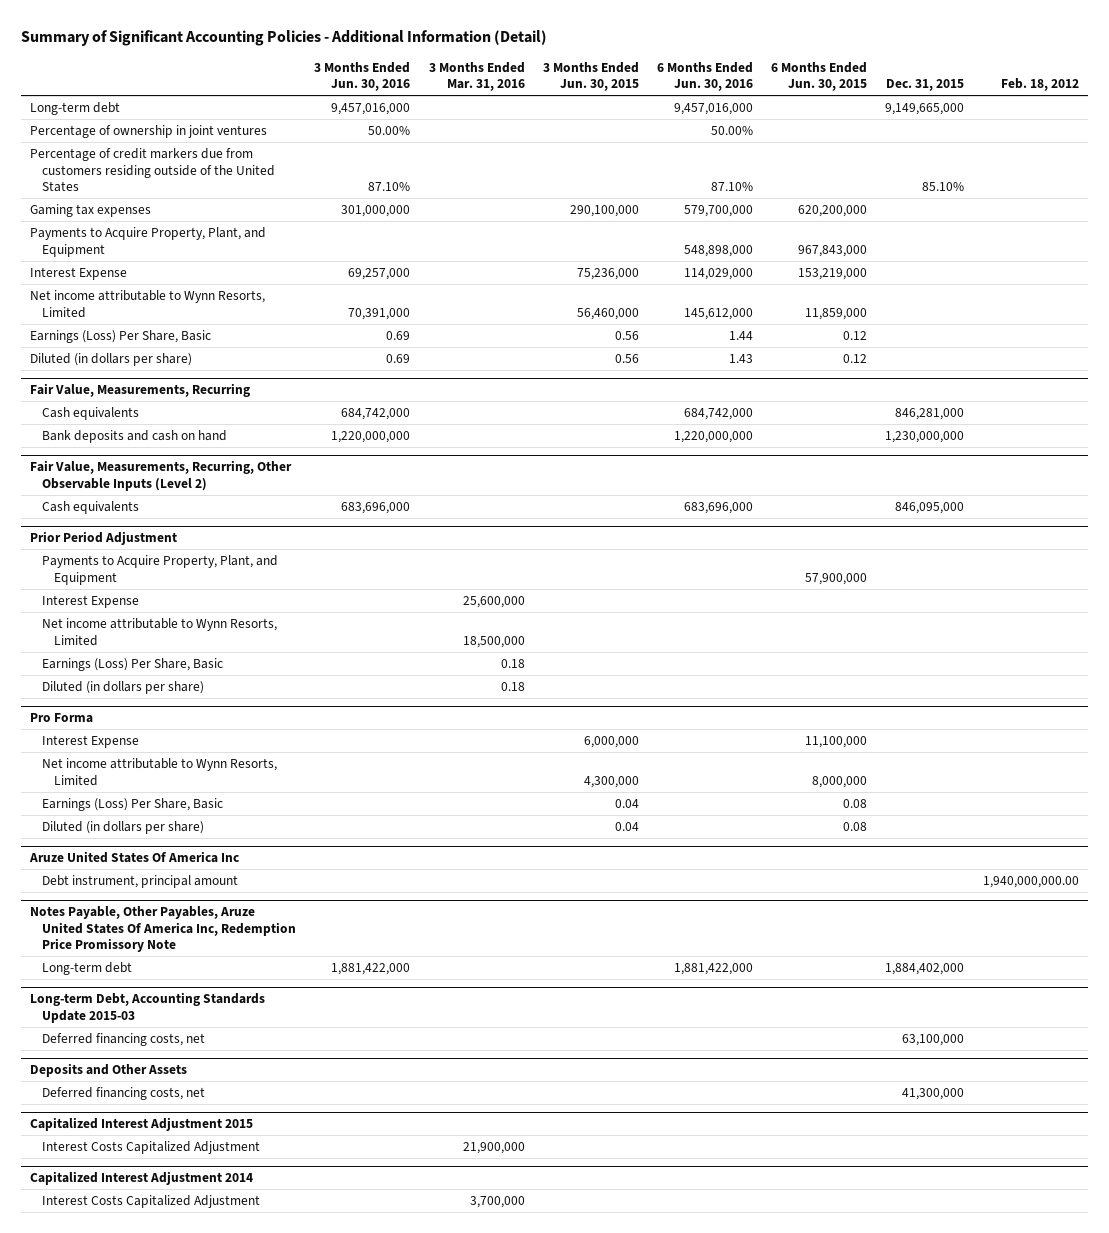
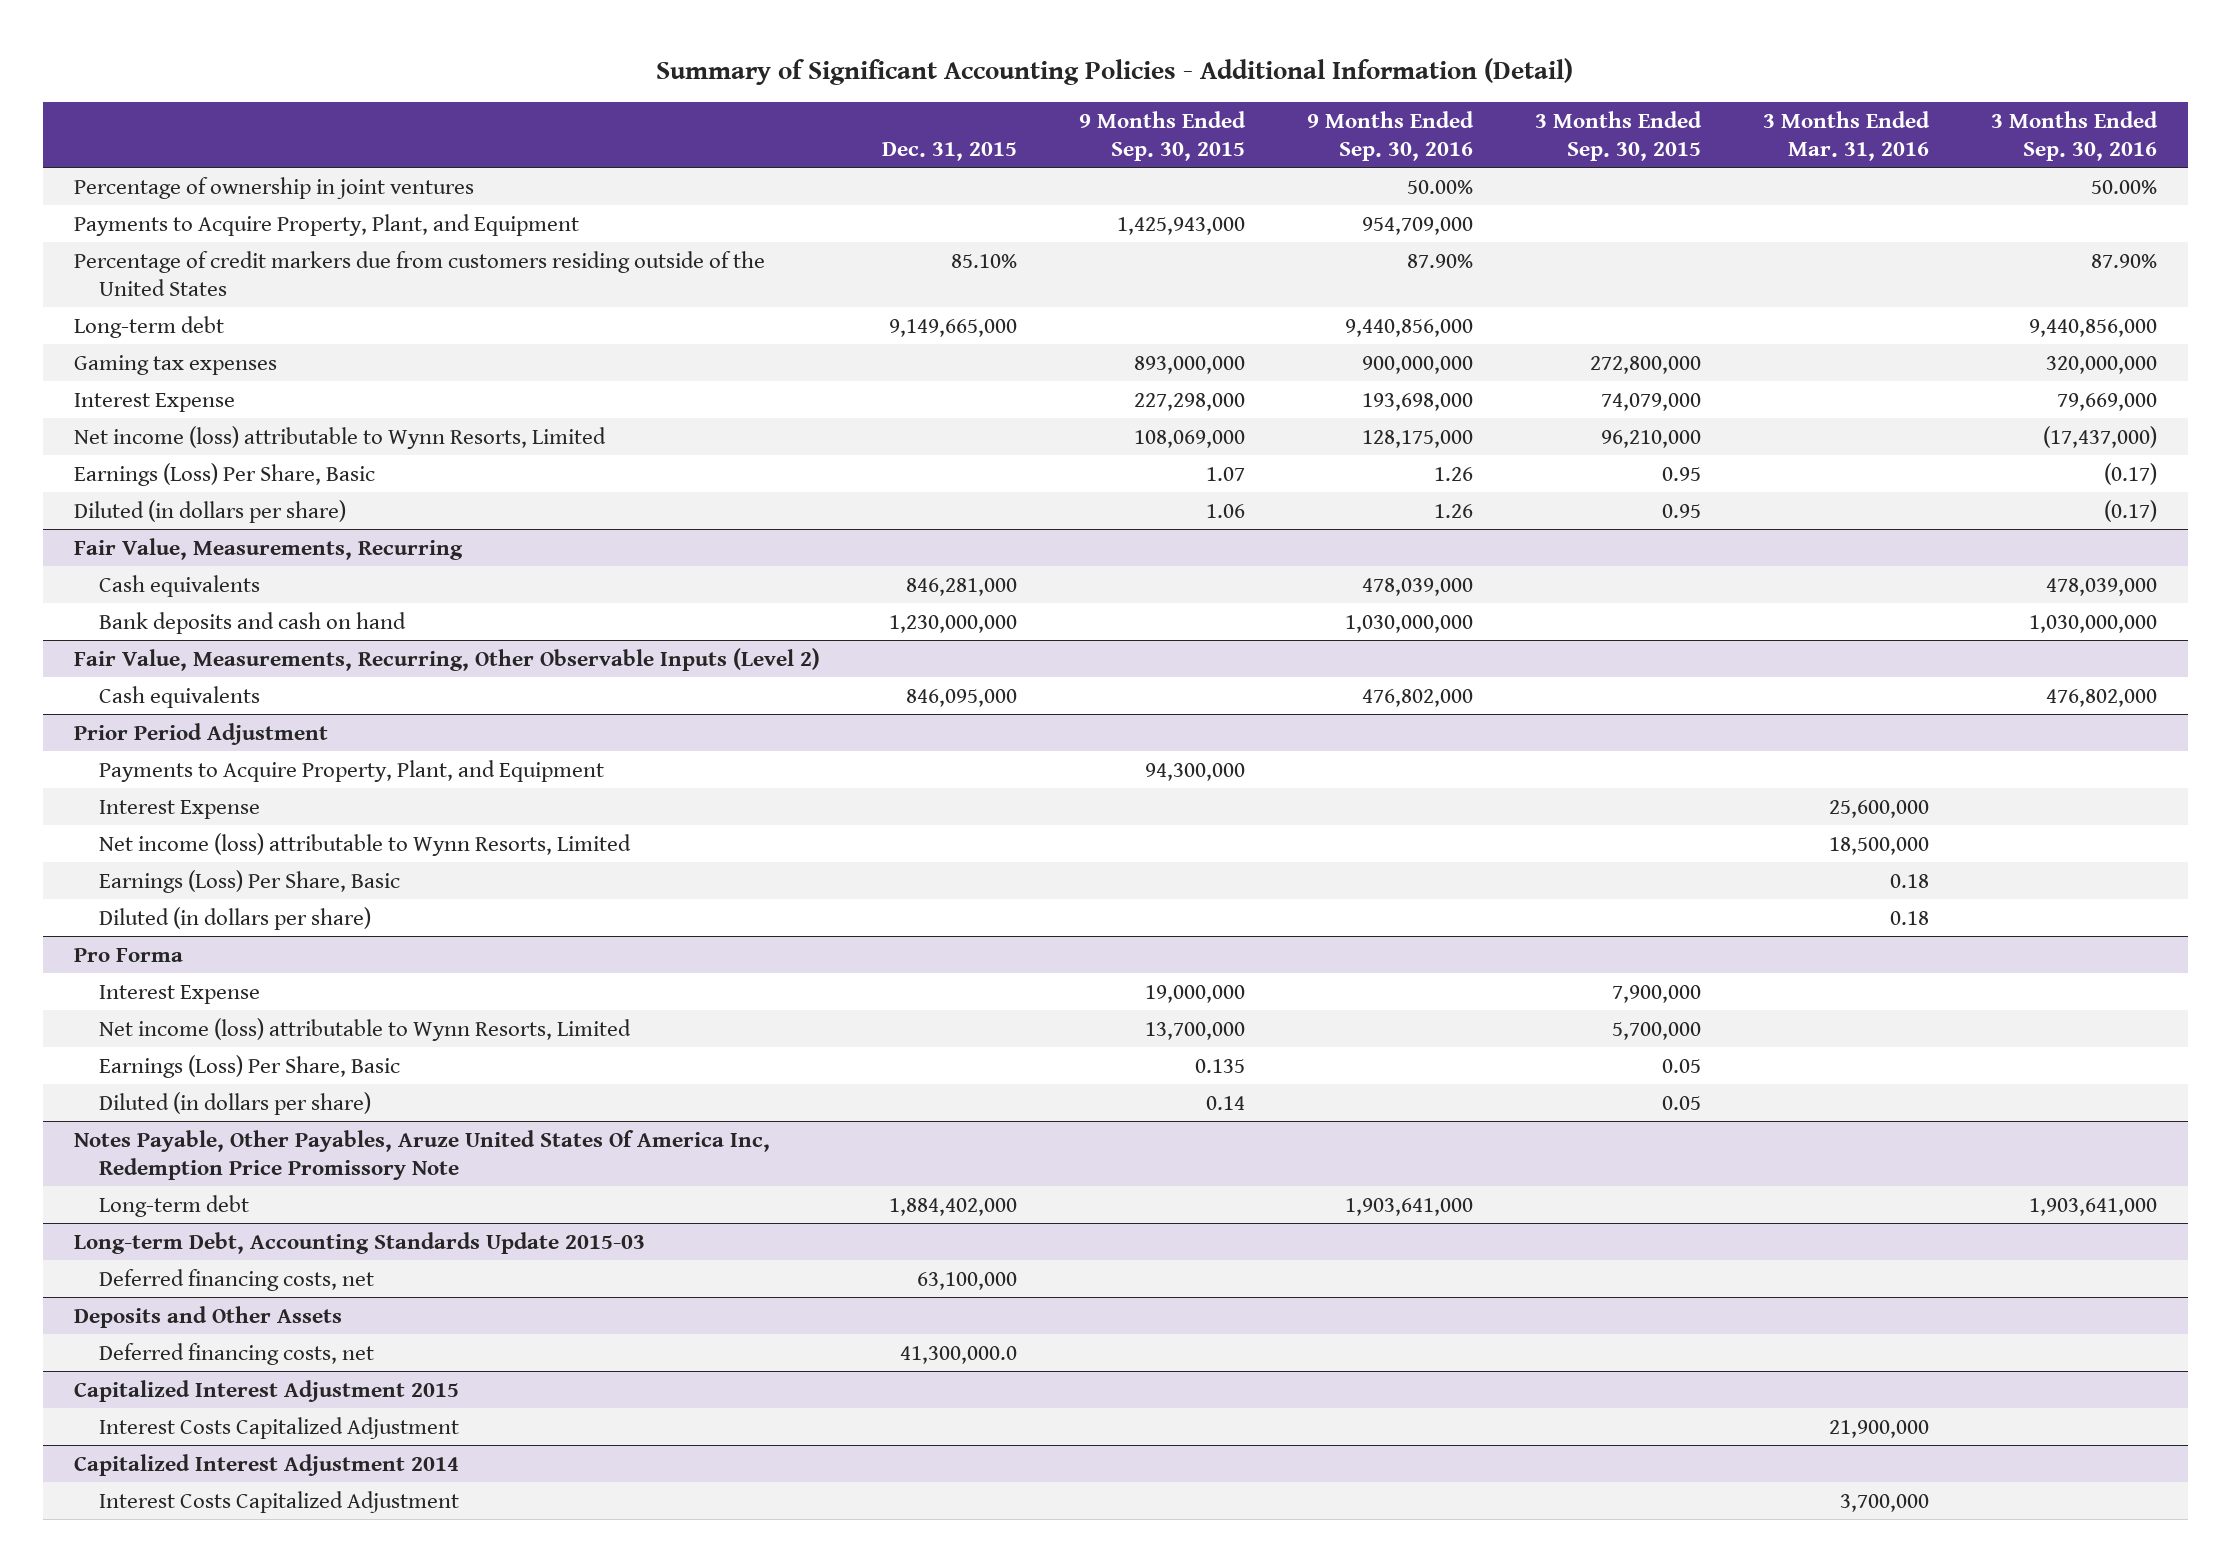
[314,61,411,92] 3 Months Ended Jun. 30, 2016 -> none
[542,61,639,92] 3 Months Ended Jun. 30, 2015 -> none
[657,61,754,92] 6 Months Ended Jun. 30, 2016 -> none
[771,61,868,92] 6 Months Ended Jun. 30, 2015 -> none
[1000,78,1079,92] Feb. 18, 2012 -> none
none -> [1078,110,1246,161] 9 Months Ended Sep. 30, 2015
none -> [1306,110,1474,161] 9 Months Ended Sep. 30, 2016
none -> [1534,110,1702,161] 3 Months Ended Sep. 30, 2015
none -> [1991,110,2159,161] 3 Months Ended Sep. 30, 2016
[29,227,266,257] Payments to Acquire Property, Plant, and Equipment -> [73,213,579,236] Payments to Acquire Property, Plant, and Equipment
[29,102,120,116] Long-term debt -> [73,315,224,338] Long-term debt
[29,290,265,318] Net income attributable to Wynn Resorts, Limited -> [73,425,606,449] Net income (loss) attributable to Wynn Resorts, Limited
[42,618,278,646] Net income attributable to Wynn Resorts, Limited -> [99,832,632,856] Net income (loss) attributable to Wynn Resorts, Limited
[42,758,278,786] Net income attributable to Wynn Resorts, Limited -> [99,1017,632,1041] Net income (loss) attributable to Wynn Resorts, Limited
[28,851,239,864] Aruze United States Of America Inc -> none
[42,875,239,889] Debt instrument, principal amount -> none
[902,1088,965,1101] 41,300,000 -> [899,1345,1017,1364] 41,300,000.0

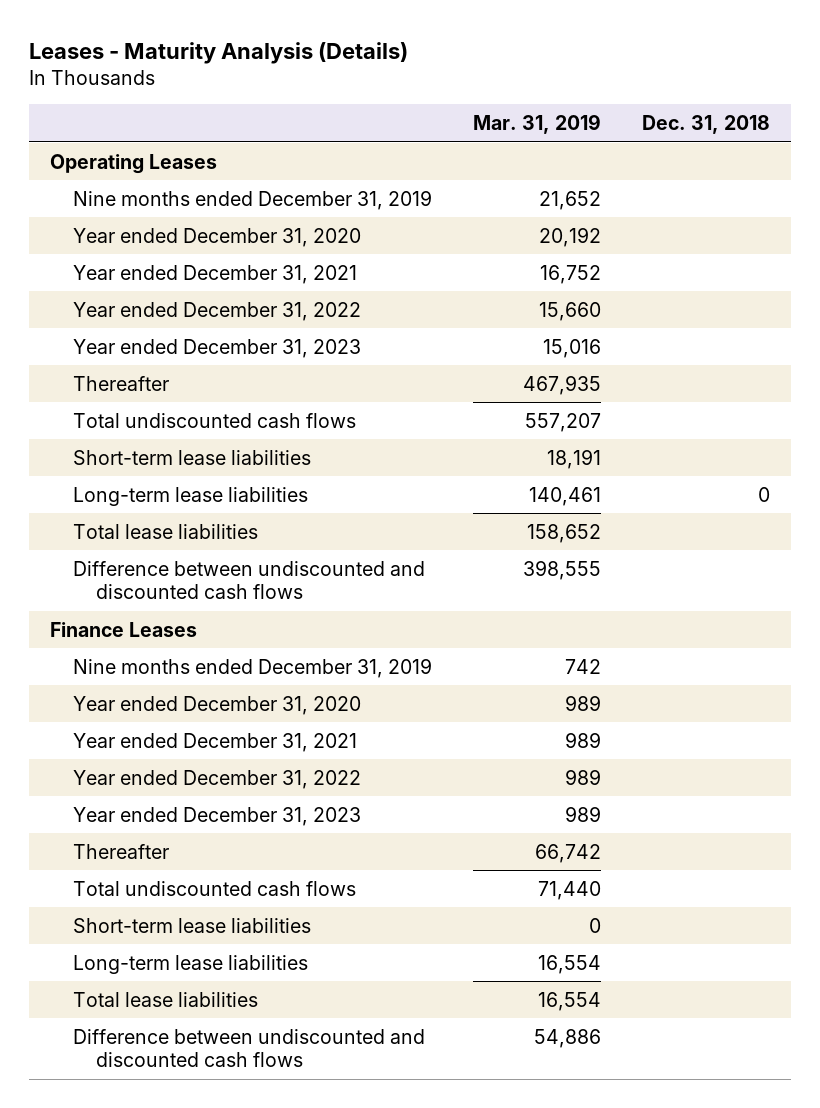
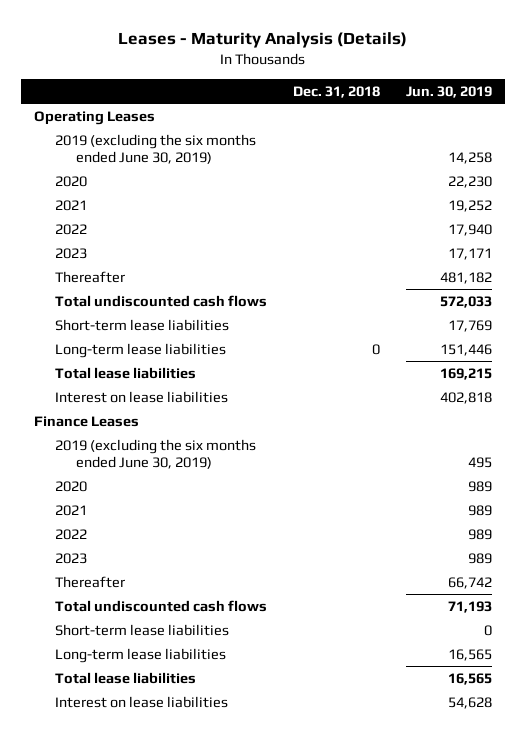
[473,114,602,135] Mar. 31, 2019 -> none
none -> [406,85,493,98] Jun. 30, 2019
[72,189,432,210] Nine months ended December 31, 2019 -> [55,133,257,165] 2019 (excluding the six months ended June 30, 2019)
[72,227,361,247] Year ended December 31, 2020 -> [55,175,88,187] 2020
[72,264,357,284] Year ended December 31, 2021 -> [55,199,88,211] 2021
[72,301,361,321] Year ended December 31, 2022 -> [55,223,88,235] 2022
[72,338,361,358] Year ended December 31, 2023 -> [55,247,88,259] 2023
[72,560,425,600] Difference between undiscounted and discounted cash flows -> [55,390,229,403] Interest on lease liabilities
[72,657,432,678] Nine months ended December 31, 2019 -> [55,438,257,470] 2019 (excluding the six months ended June 30, 2019)
[72,695,361,715] Year ended December 31, 2020 -> [55,480,88,492] 2020
[72,732,357,752] Year ended December 31, 2021 -> [55,504,88,516] 2021
[72,769,361,789] Year ended December 31, 2022 -> [55,528,88,540] 2022
[72,806,361,826] Year ended December 31, 2023 -> [55,552,88,564] 2023
[72,1028,425,1068] Difference between undiscounted and discounted cash flows -> [55,695,229,708] Interest on lease liabilities

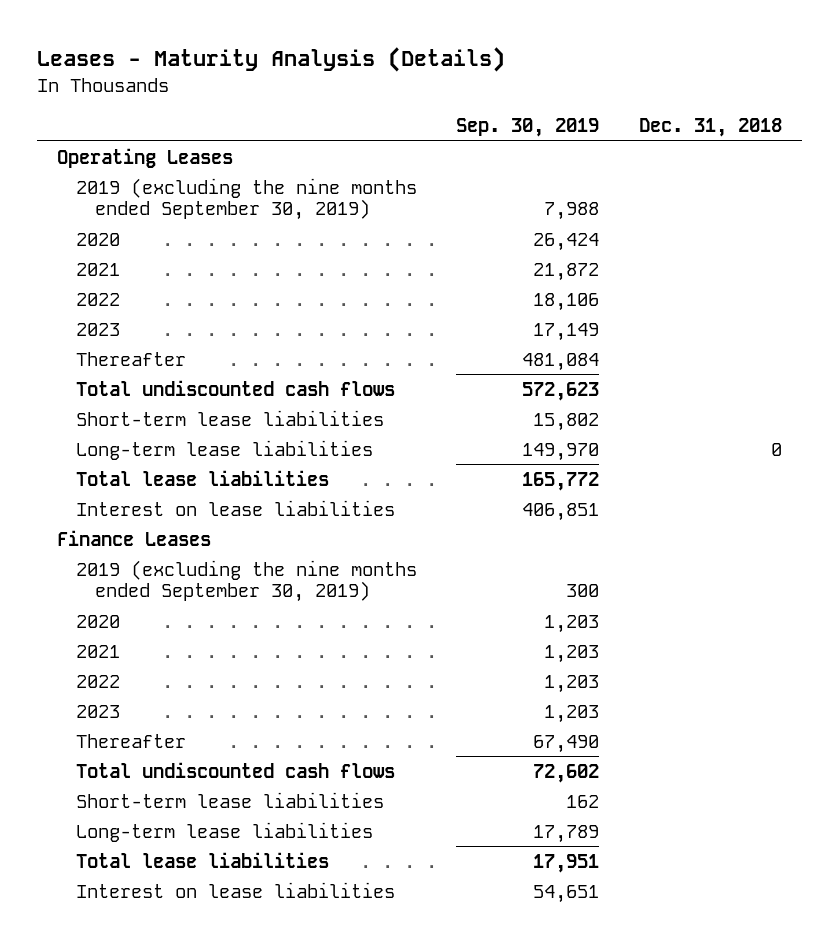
[406,85,493,98] Jun. 30, 2019 -> none
none -> [456,118,600,138] Sep. 30, 2019
[55,133,257,165] 2019 (excluding the six months ended June 30, 2019) -> [75,177,417,221] 2019 (excluding the nine months ended September 30, 2019)
[55,438,257,470] 2019 (excluding the six months ended June 30, 2019) -> [75,559,417,603] 2019 (excluding the nine months ended September 30, 2019)

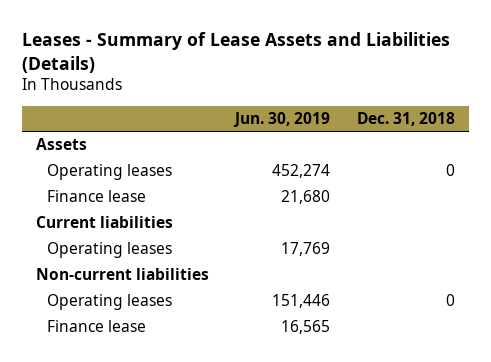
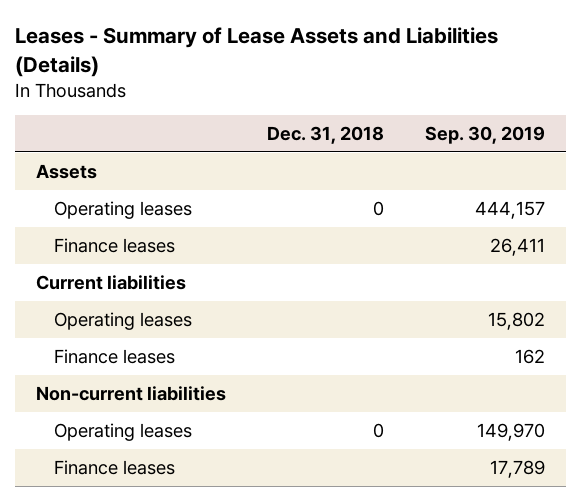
[233,111,331,127] Jun. 30, 2019 -> none
none -> [425,125,546,144] Sep. 30, 2019
[47,190,147,203] Finance lease -> [54,238,176,254] Finance leases
none -> [54,349,176,365] Finance leases
[47,320,147,333] Finance lease -> [54,460,176,476] Finance leases

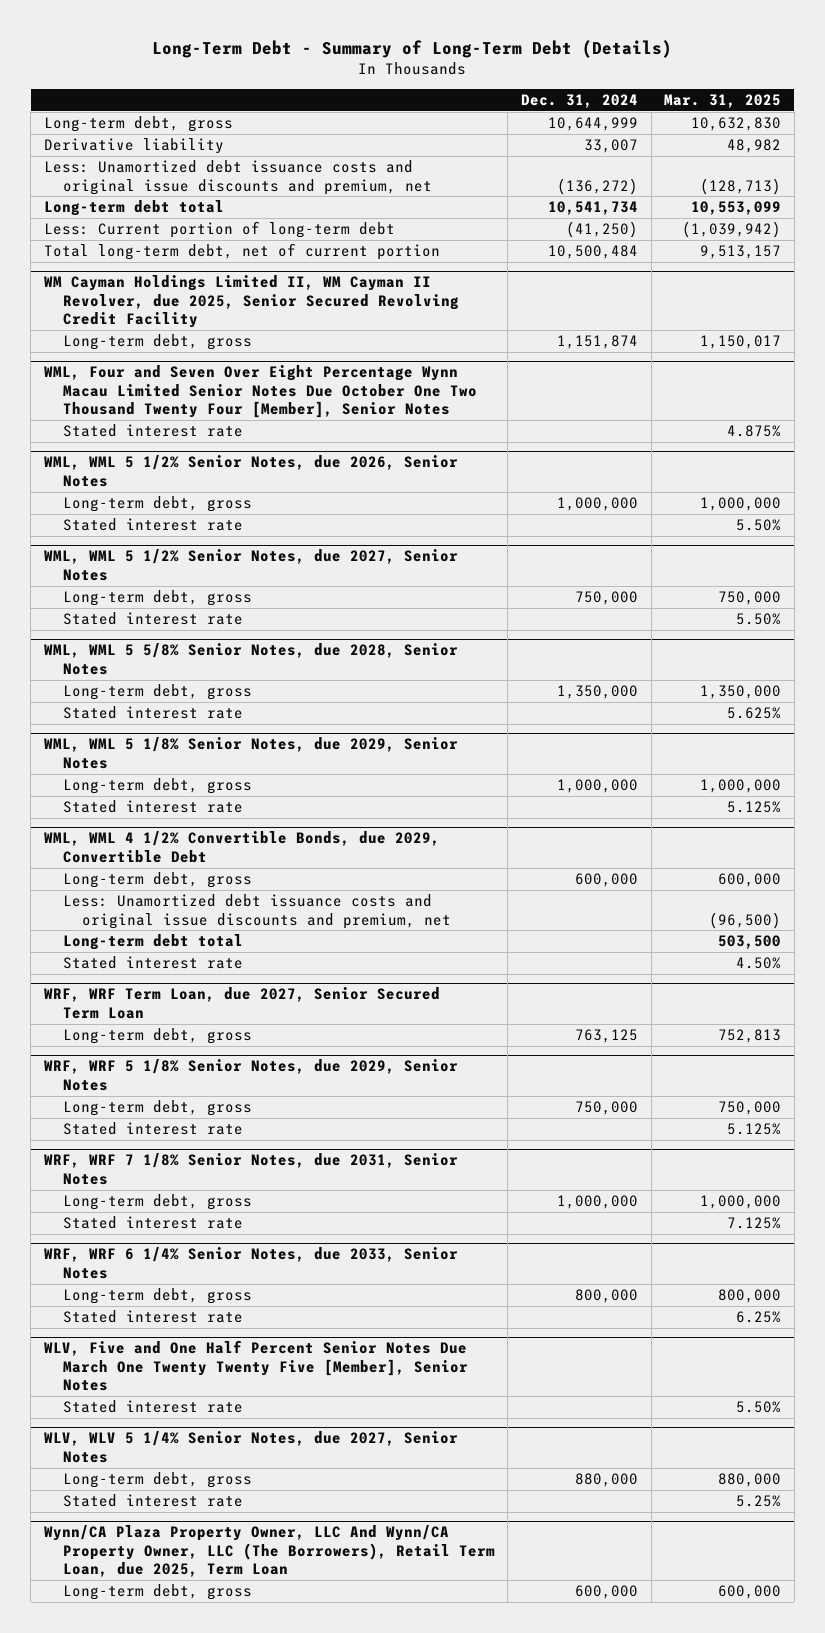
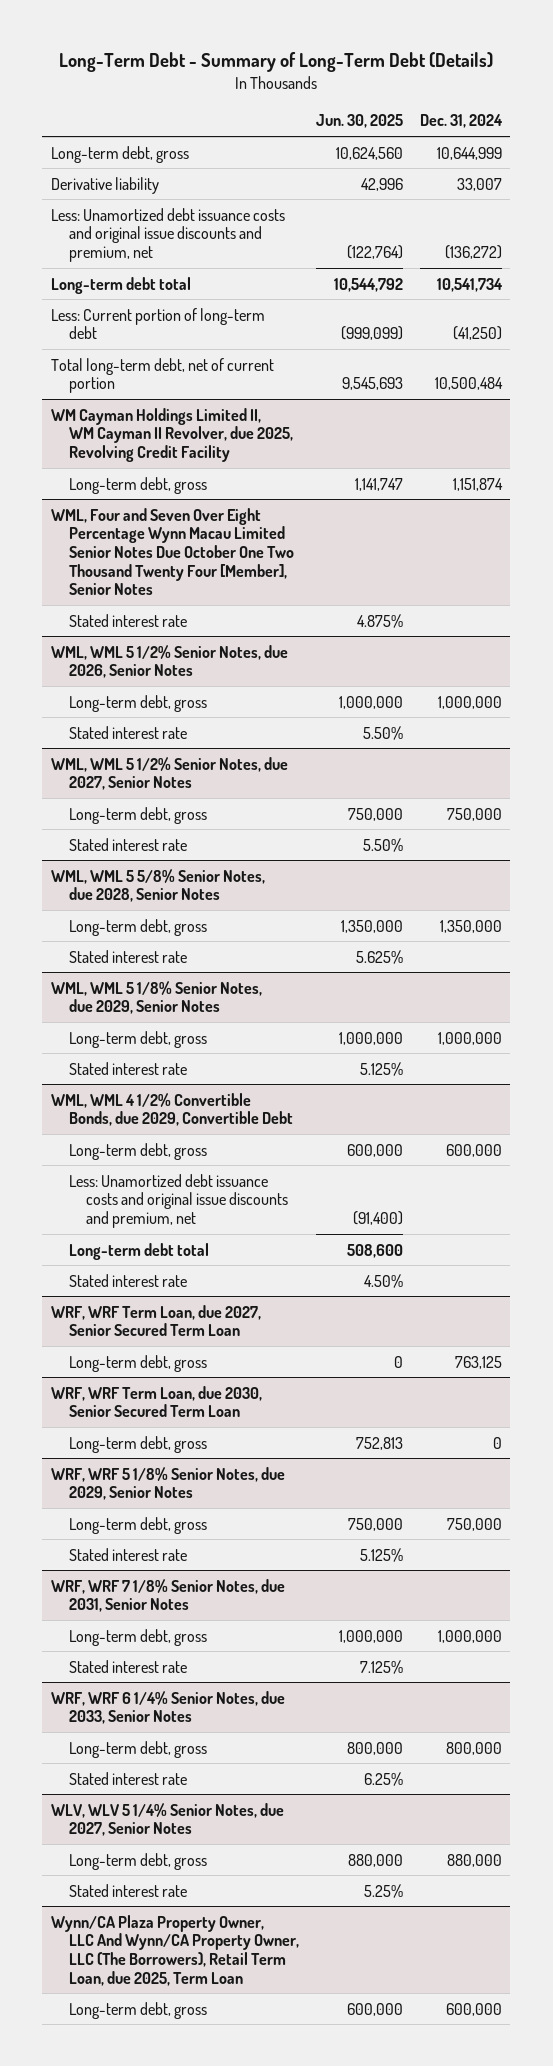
[664,93,782,108] Mar. 31, 2025 -> none
none -> [315,114,403,129] Jun. 30, 2025
[43,275,459,328] WM Cayman Holdings Limited II, WM Cayman II Revolver, due 2025, Senior Secured Revolving Credit Facility -> [50,407,293,462] WM Cayman Holdings Limited II, WM Cayman II Revolver, due 2025, Revolving Credit Facility
none -> [50,1385,262,1418] WRF, WRF Term Loan, due 2030, Senior Secured Term Loan
none -> [68,1435,207,1453] Long-term debt, gross
[43,1340,468,1391] WLV, Five and One Half Percent Senior Notes Due March One Twenty Twenty Five [Member], Senior Notes -> none
[62,1400,243,1414] Stated interest rate -> none

